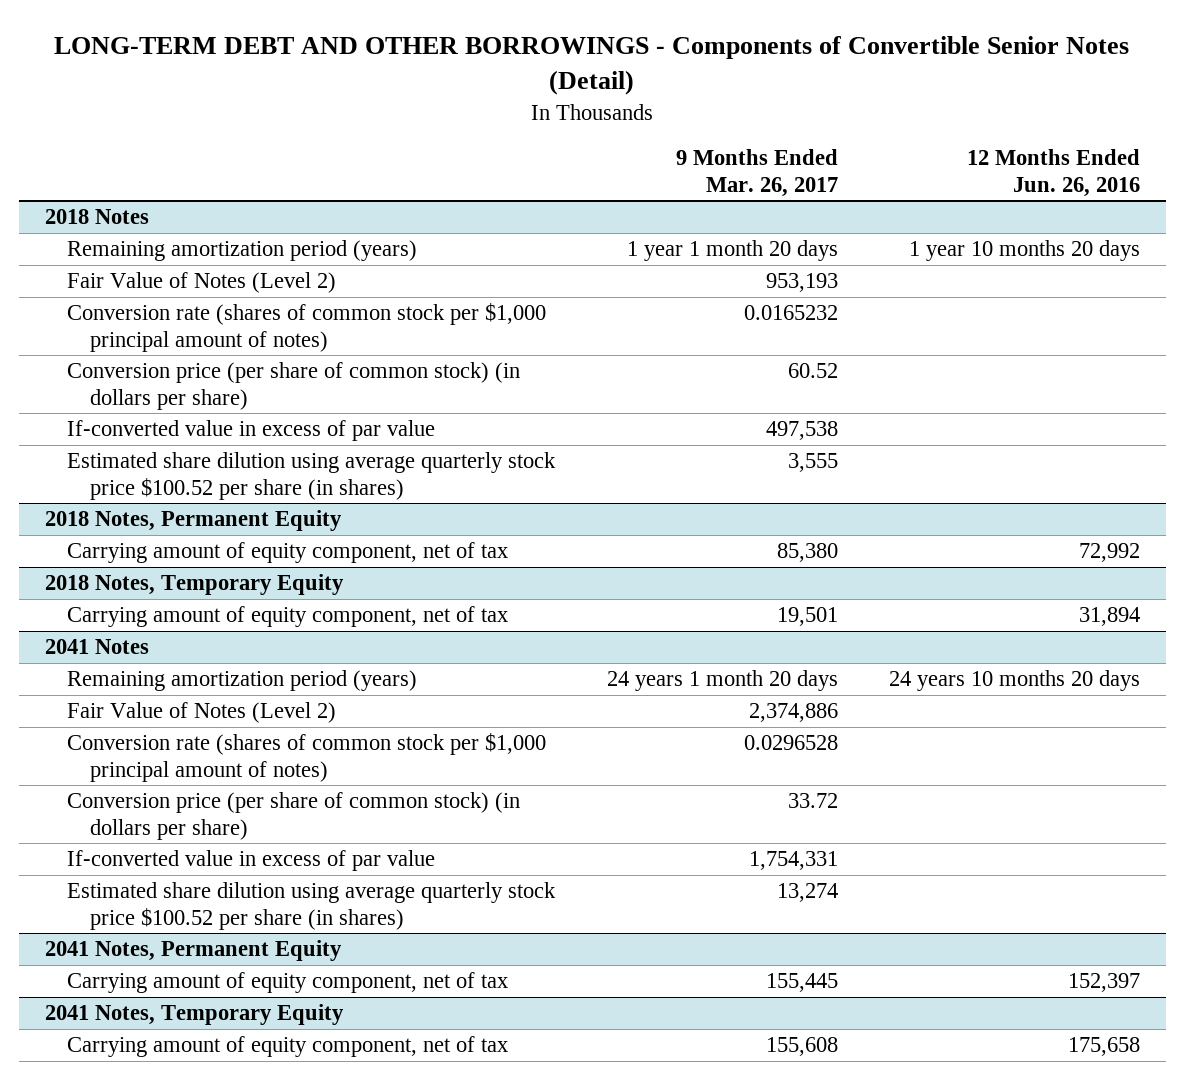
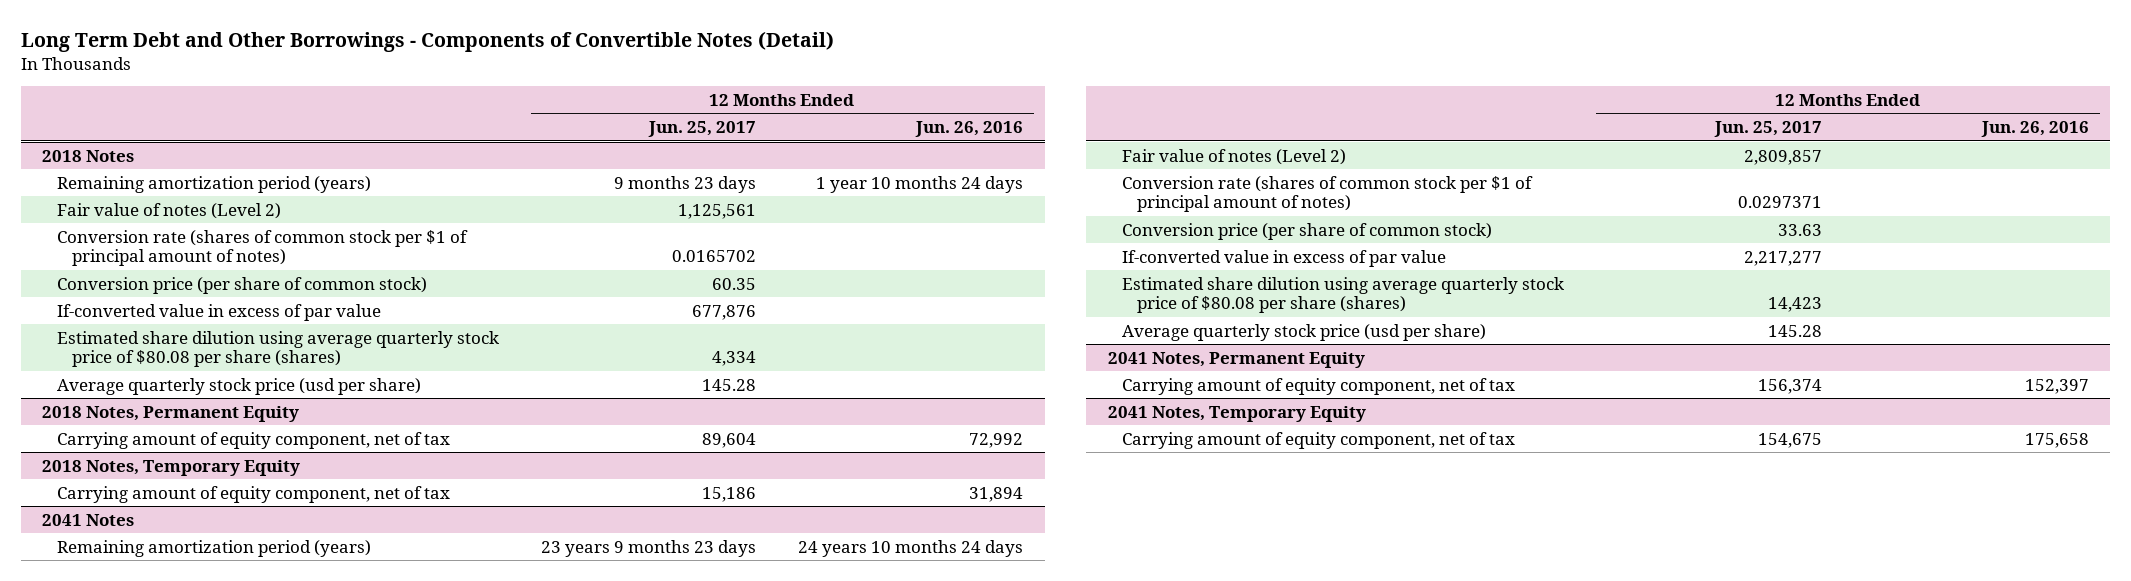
[54,36,1130,96] LONG-TERM DEBT AND OTHER BORROWINGS - Components of Convertible Senior Notes (Detail) -> [20,30,834,52] Long Term Debt and Other Borrowings - Components of Convertible Notes (Detail)
[675,149,838,197] 9 Months Ended Mar. 26, 2017 -> none
none -> [648,121,757,138] Jun. 25, 2017
[909,240,1141,262] 1 year 10 months 20 days -> [816,175,1024,193] 1 year 10 months 24 days
[67,272,337,294] Fair Value of Notes (Level 2) -> [56,202,281,219] Fair value of notes (Level 2)
[67,303,547,352] Conversion rate (shares of common stock per $1,000 principal amount of notes) -> [56,229,468,266] Conversion rate (shares of common stock per $1 of principal amount of notes)
[67,362,521,410] Conversion price (per share of common stock) (in dollars per share) -> [56,276,427,294] Conversion price (per share of common stock)
[67,452,557,500] Estimated share dilution using average quarterly stock price $100.52 per share (in shares) -> [56,330,499,367] Estimated share dilution using average quarterly stock price of $80.08 per share (shares)
none -> [56,377,421,395] Average quarterly stock price (usd per share)
[889,670,1141,692] 24 years 10 months 20 days -> [798,539,1024,557] 24 years 10 months 24 days
[67,702,337,724] Fair Value of Notes (Level 2) -> [1122,148,1347,165] Fair value of notes (Level 2)
[67,733,547,782] Conversion rate (shares of common stock per $1,000 principal amount of notes) -> [1122,175,1534,212] Conversion rate (shares of common stock per $1 of principal amount of notes)
[67,792,521,840] Conversion price (per share of common stock) (in dollars per share) -> [1122,222,1493,240] Conversion price (per share of common stock)
[67,882,557,930] Estimated share dilution using average quarterly stock price $100.52 per share (in shares) -> [1122,276,1565,313] Estimated share dilution using average quarterly stock price of $80.08 per share (shares)
none -> [1122,323,1487,341] Average quarterly stock price (usd per share)

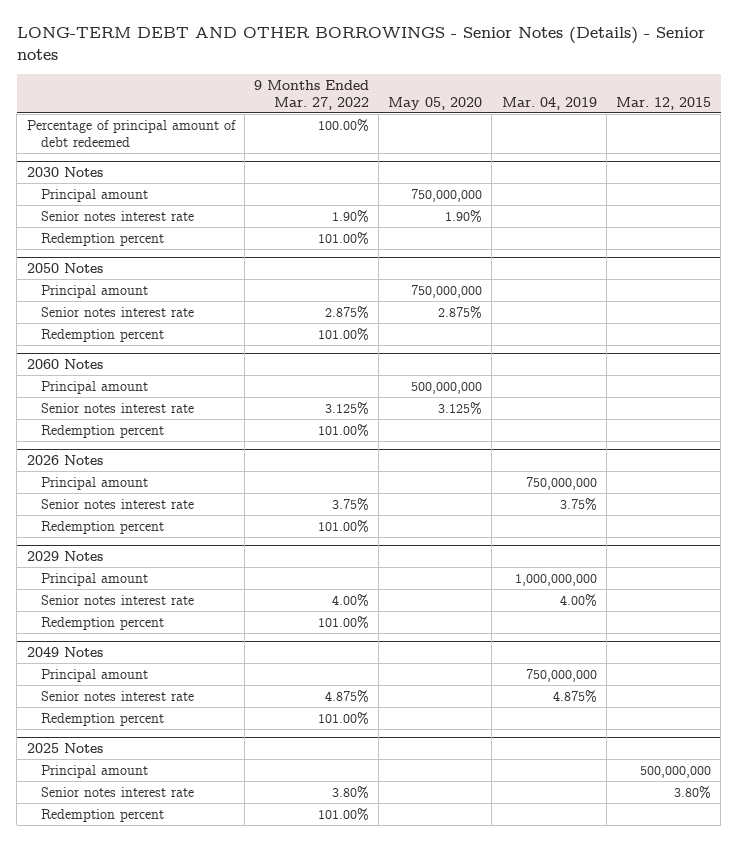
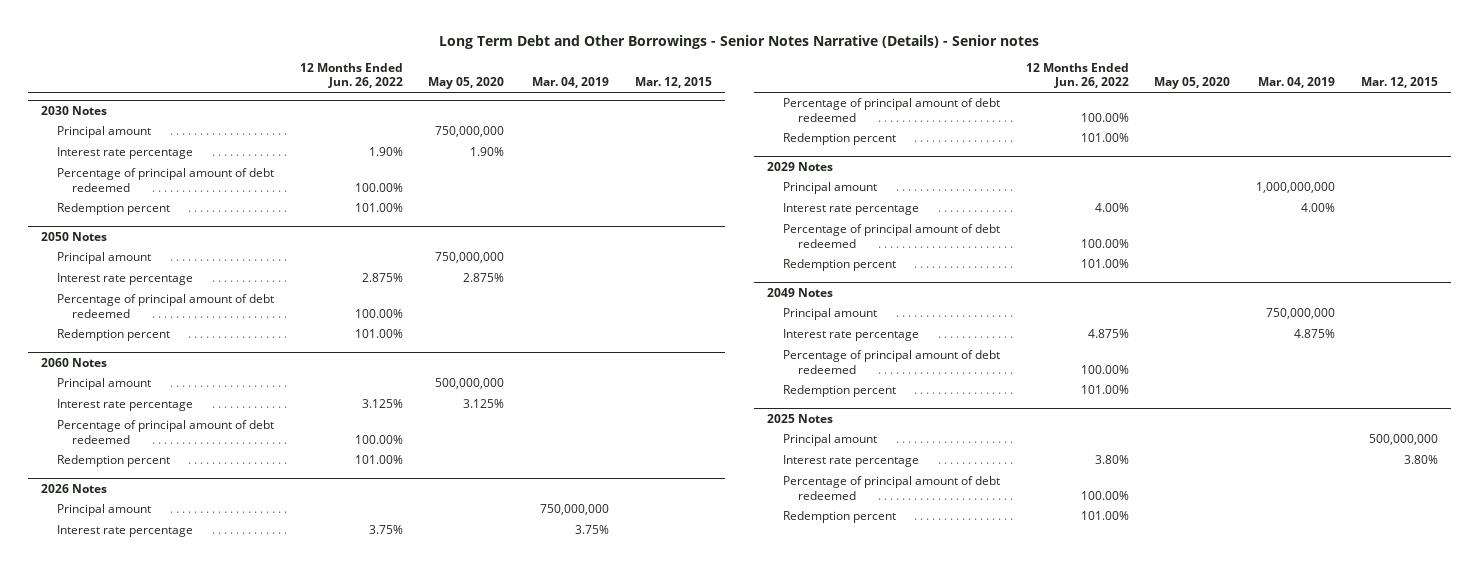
[16,27,705,61] LONG-TERM DEBT AND OTHER BORROWINGS - Senior Notes (Details) - Senior notes -> [439,34,1040,49] Long Term Debt and Other Borrowings - Senior Notes Narrative (Details) - Senior notes
[253,79,369,110] 9 Months Ended Mar. 27, 2022 -> none
none -> [299,62,403,89] 12 Months Ended Jun. 26, 2022
[26,119,236,147] Percentage of principal amount of debt redeemed -> none
[41,210,195,221] Senior notes interest rate -> [56,147,193,160] Interest rate percentage
none -> [56,168,274,192] Percentage of principal amount of debt redeemed
[41,306,195,317] Senior notes interest rate -> [56,273,193,286] Interest rate percentage
none -> [56,294,274,318] Percentage of principal amount of debt redeemed
[41,402,195,413] Senior notes interest rate -> [56,399,193,412] Interest rate percentage
none -> [56,420,274,444] Percentage of principal amount of debt redeemed
[41,498,195,509] Senior notes interest rate -> [56,525,193,538] Interest rate percentage
none -> [782,98,1000,122] Percentage of principal amount of debt redeemed
[41,594,195,605] Senior notes interest rate -> [782,203,919,216] Interest rate percentage
none -> [782,224,1000,248] Percentage of principal amount of debt redeemed
[41,690,195,701] Senior notes interest rate -> [782,329,919,342] Interest rate percentage
none -> [782,350,1000,374] Percentage of principal amount of debt redeemed
[41,786,195,797] Senior notes interest rate -> [782,455,919,468] Interest rate percentage
none -> [782,476,1000,500] Percentage of principal amount of debt redeemed

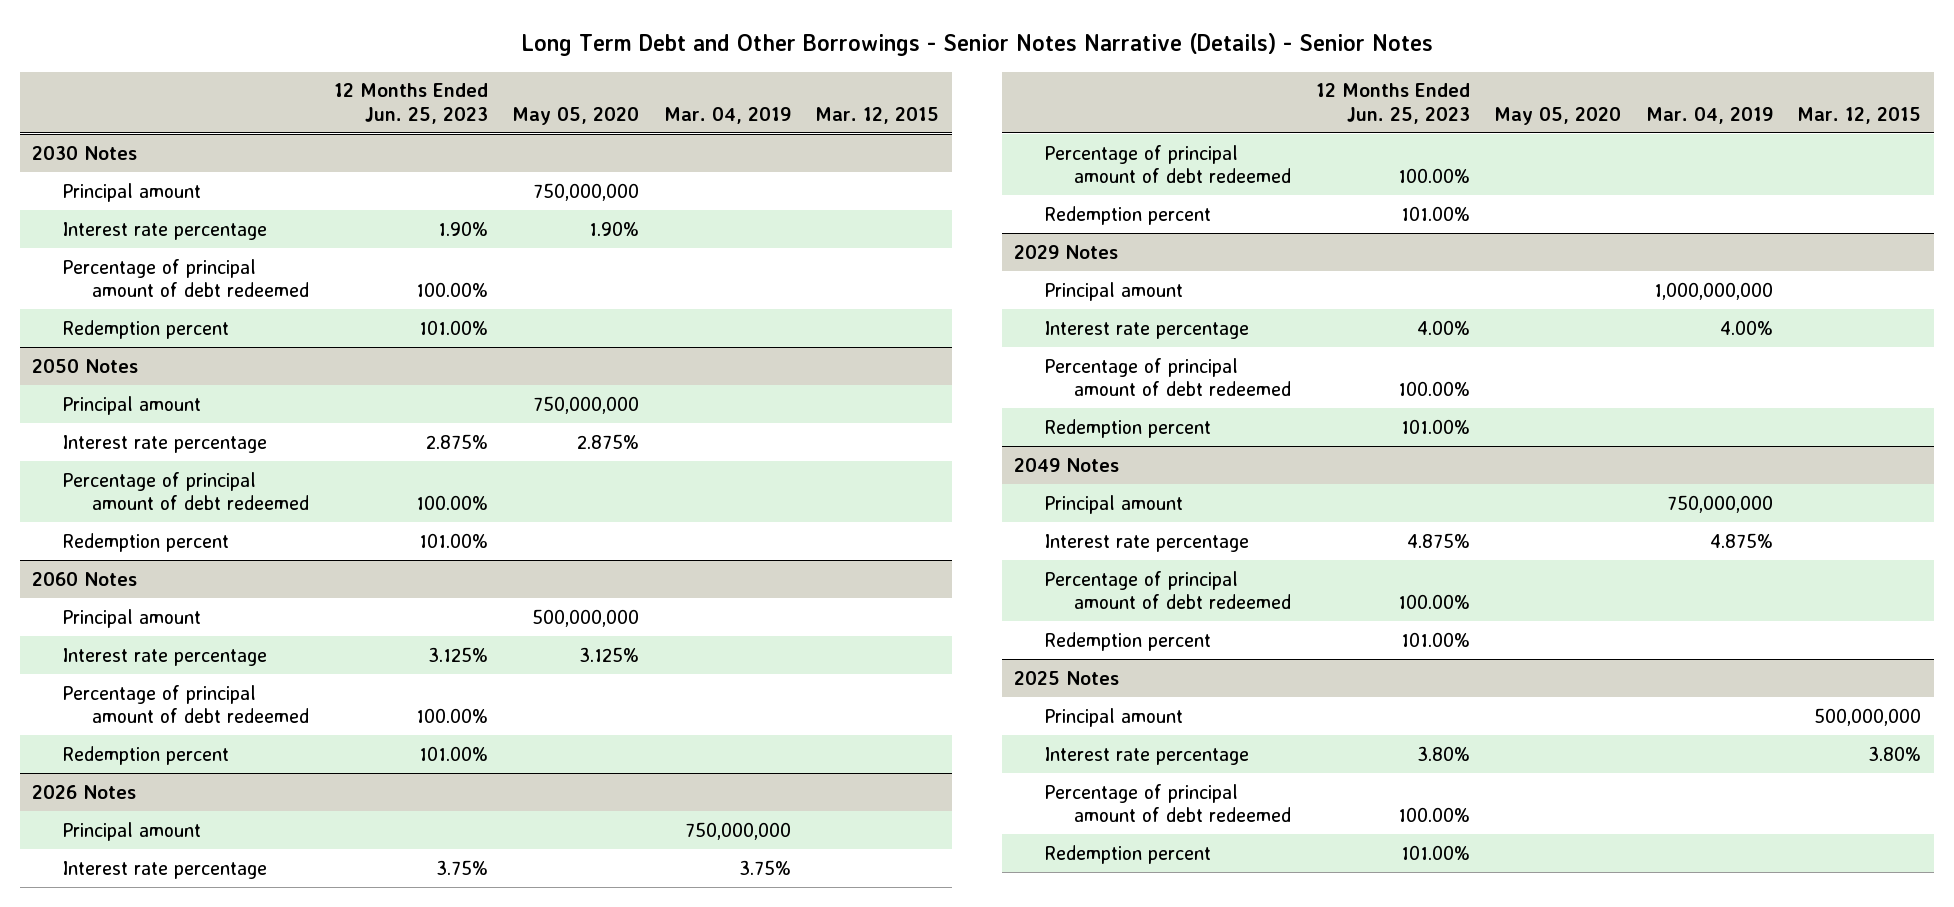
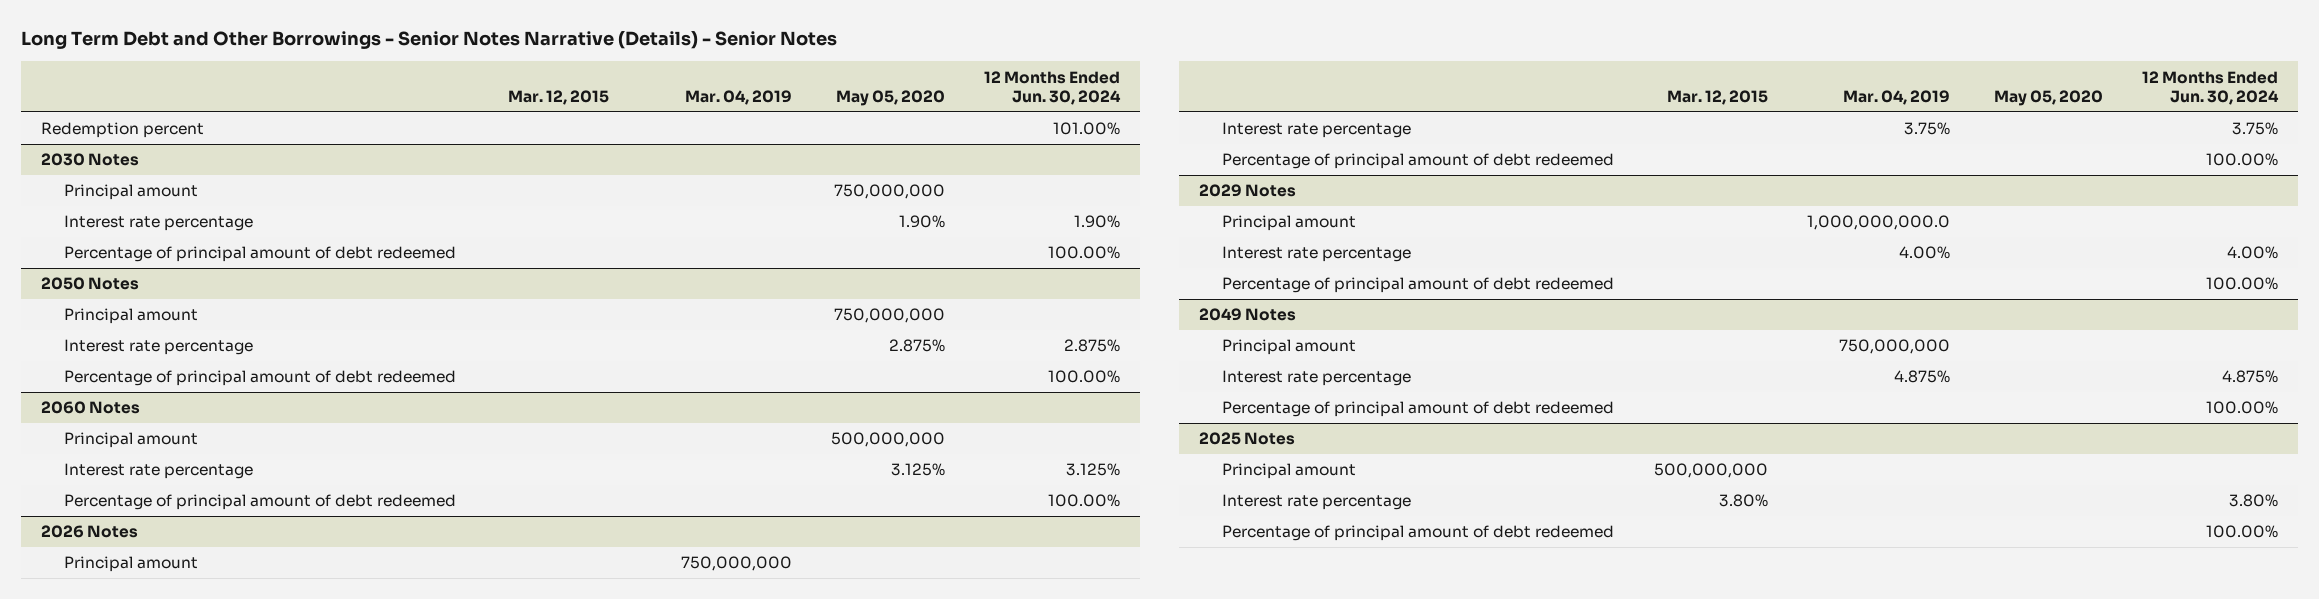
[333,83,488,124] 12 Months Ended Jun. 25, 2023 -> none
none -> [984,70,1122,105] 12 Months Ended Jun. 30, 2024
none -> [40,122,204,139] Redemption percent
[62,319,230,339] Redemption percent -> none
[62,532,230,552] Redemption percent -> none
[62,745,230,765] Redemption percent -> none
[1044,205,1212,225] Redemption percent -> none
[1653,281,1773,300] 1,000,000,000 -> [1806,215,1950,231] 1,000,000,000.0
[1044,418,1212,438] Redemption percent -> none
[1044,631,1212,651] Redemption percent -> none
[1044,844,1212,864] Redemption percent -> none

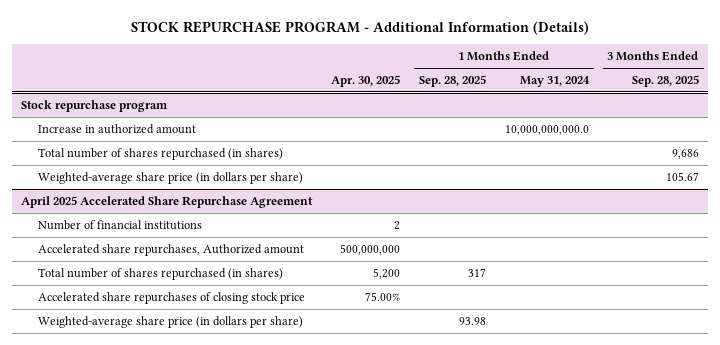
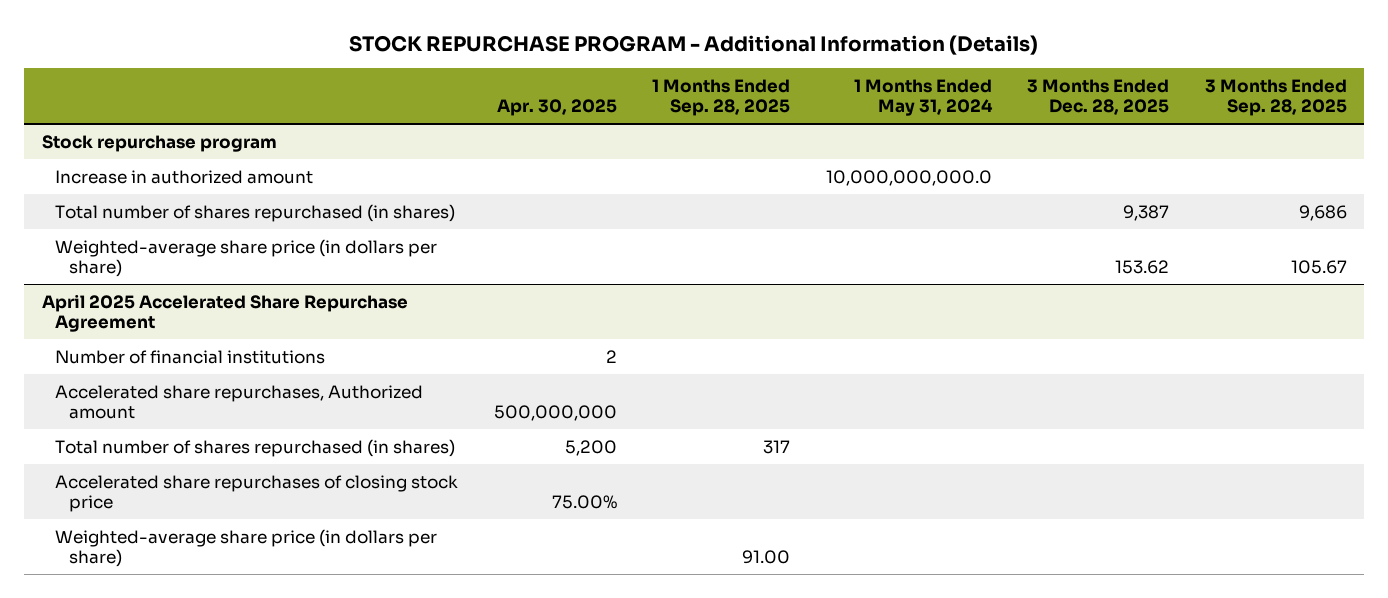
none -> [1027,78,1170,116] 3 Months Ended Dec. 28, 2025
[459,316,487,325] 93.98 -> [742,550,791,565] 91.00

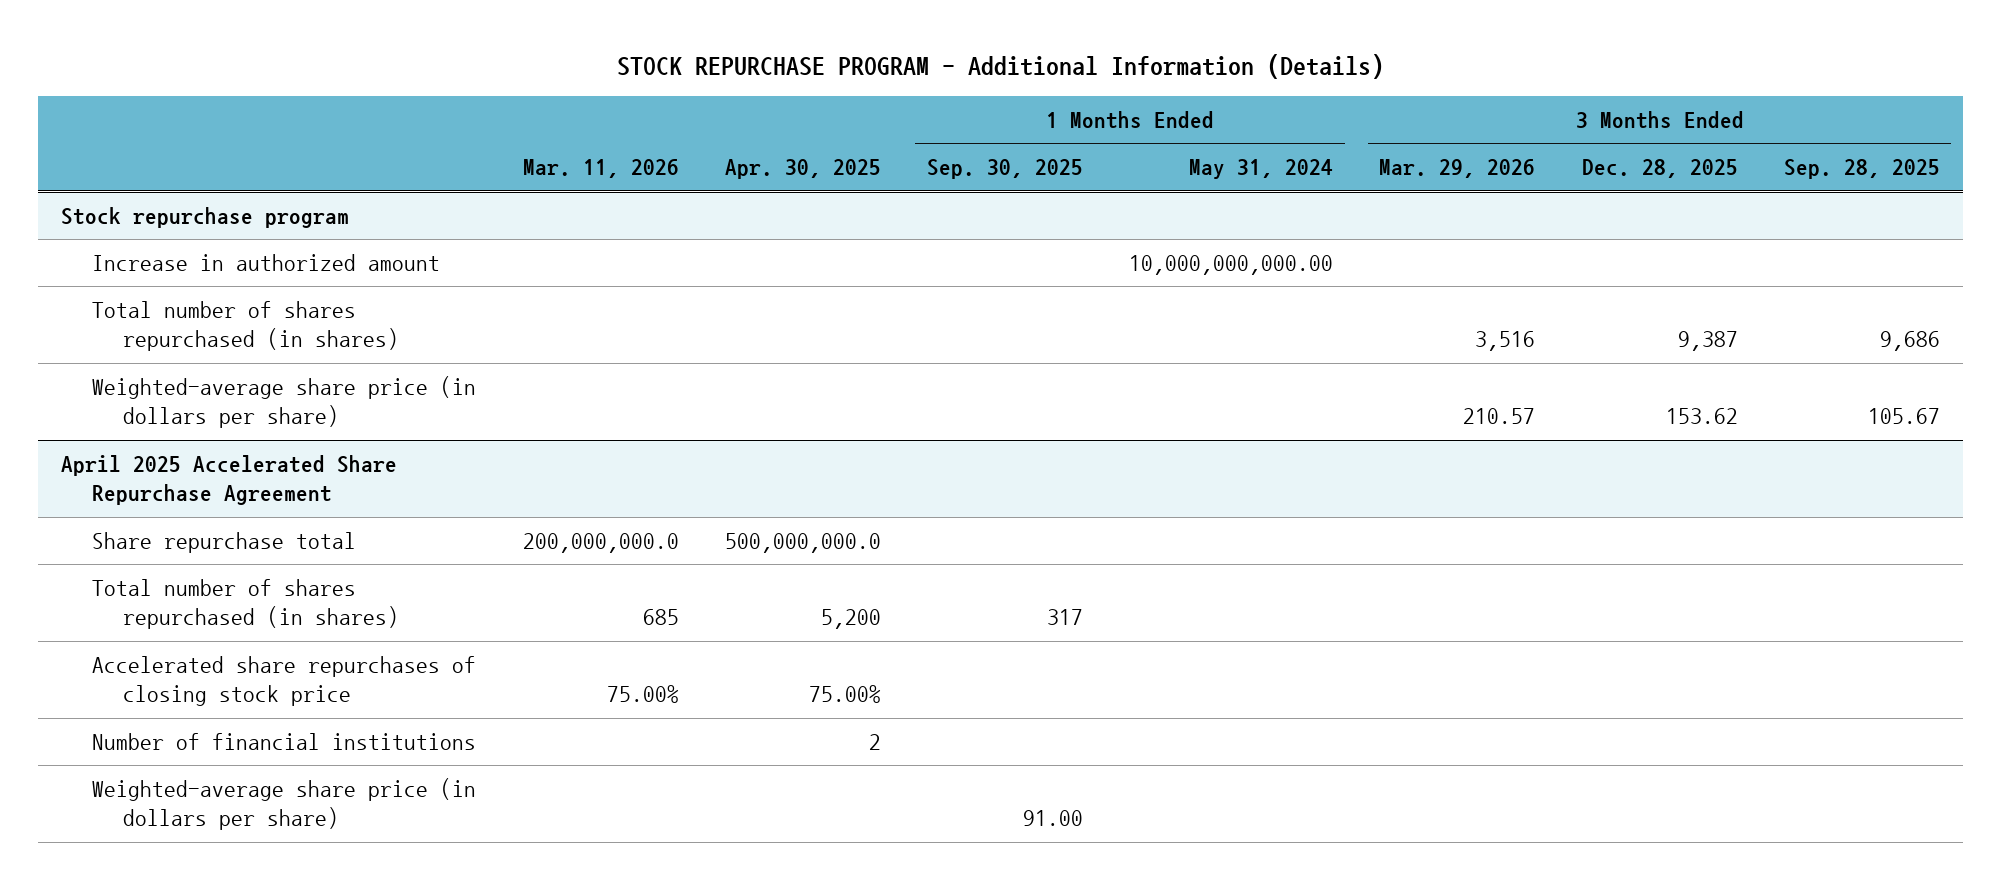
[652,78,791,117] 1 Months Ended Sep. 28, 2025 -> none
none -> [522,159,679,179] Mar. 11, 2026
none -> [926,159,1083,180] Sep. 30, 2025
none -> [1379,159,1536,179] Mar. 29, 2026
[825,169,992,186] 10,000,000,000.0 -> [1129,254,1334,275] 10,000,000,000.00
[55,384,424,420] Accelerated share repurchases, Authorized amount -> none
none -> [92,531,357,553] Share repurchase total
[55,349,326,364] Number of financial institutions -> [92,732,477,750] Number of financial institutions

